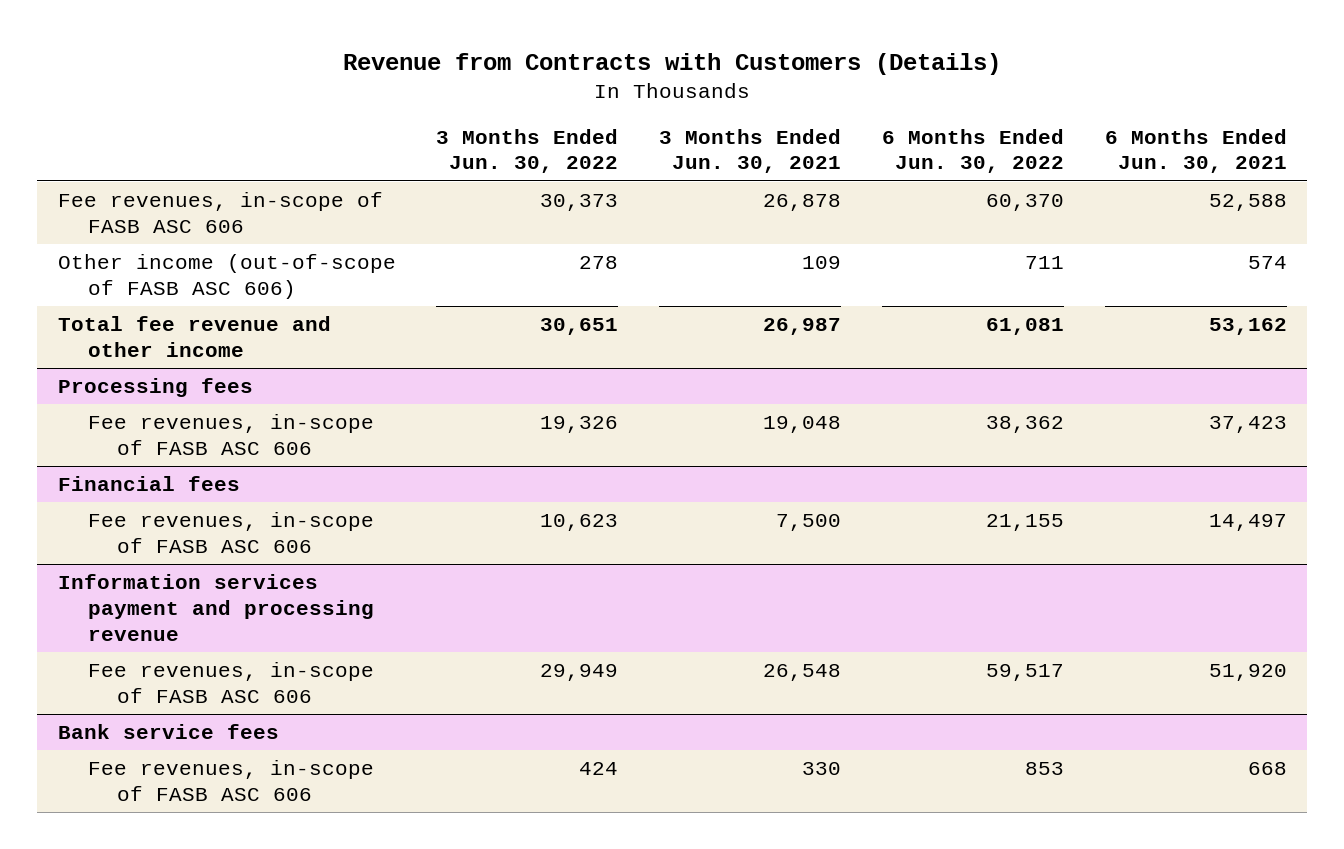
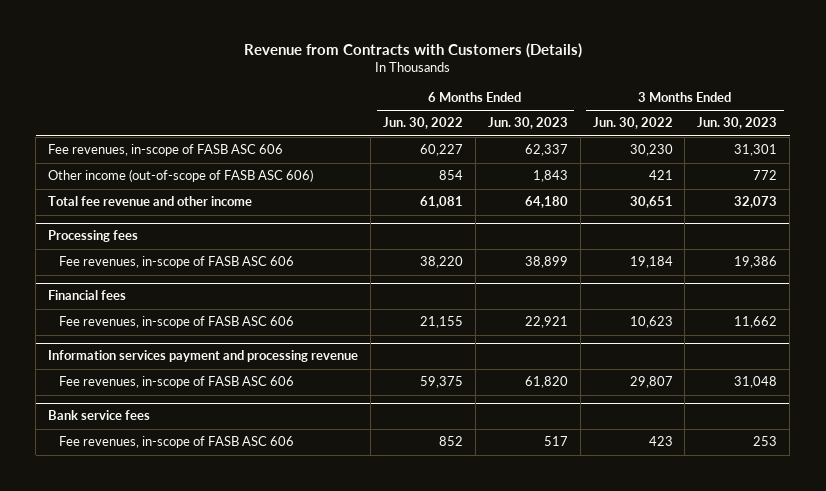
[659,128,842,174] 3 Months Ended Jun. 30, 2021 -> none
[1104,128,1287,174] 6 Months Ended Jun. 30, 2021 -> none
none -> [487,117,568,130] Jun. 30, 2023
none -> [697,117,778,130] Jun. 30, 2023
[540,194,619,212] 30,373 -> [629,144,673,157] 30,230
[985,194,1064,212] 60,370 -> [420,144,464,157] 60,227
[579,256,619,270] 278 -> [648,170,673,181] 421
[1024,256,1064,270] 711 -> [439,170,464,181] 854
[540,416,619,434] 19,326 -> [629,256,673,269] 19,184
[985,416,1064,434] 38,362 -> [420,256,464,269] 38,220
[540,664,619,682] 29,949 -> [629,376,673,389] 29,807
[985,664,1064,682] 59,517 -> [420,376,464,389] 59,375
[579,762,619,776] 424 -> [648,436,673,447] 423
[1024,762,1064,776] 853 -> [439,436,464,447] 852

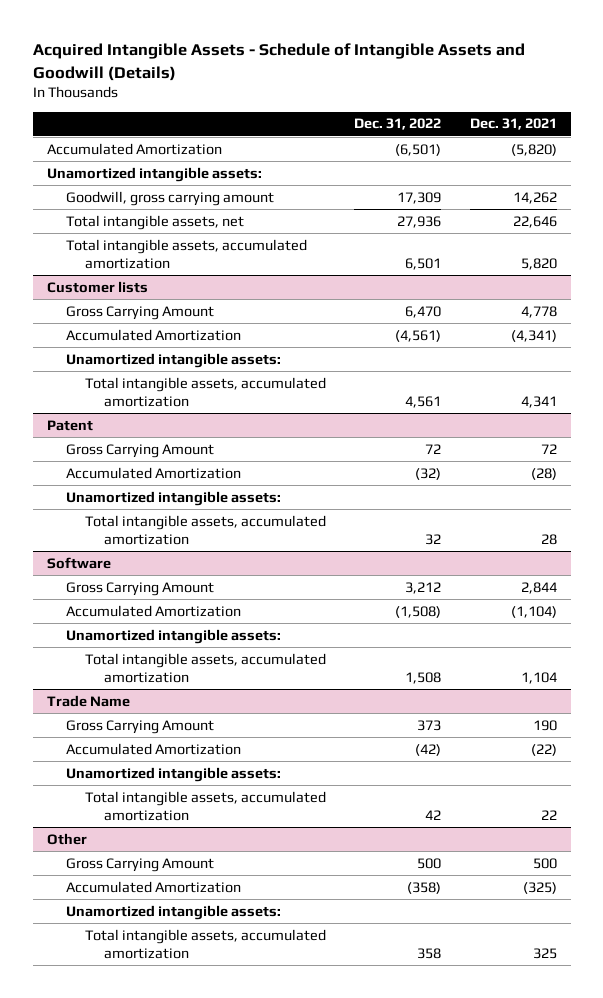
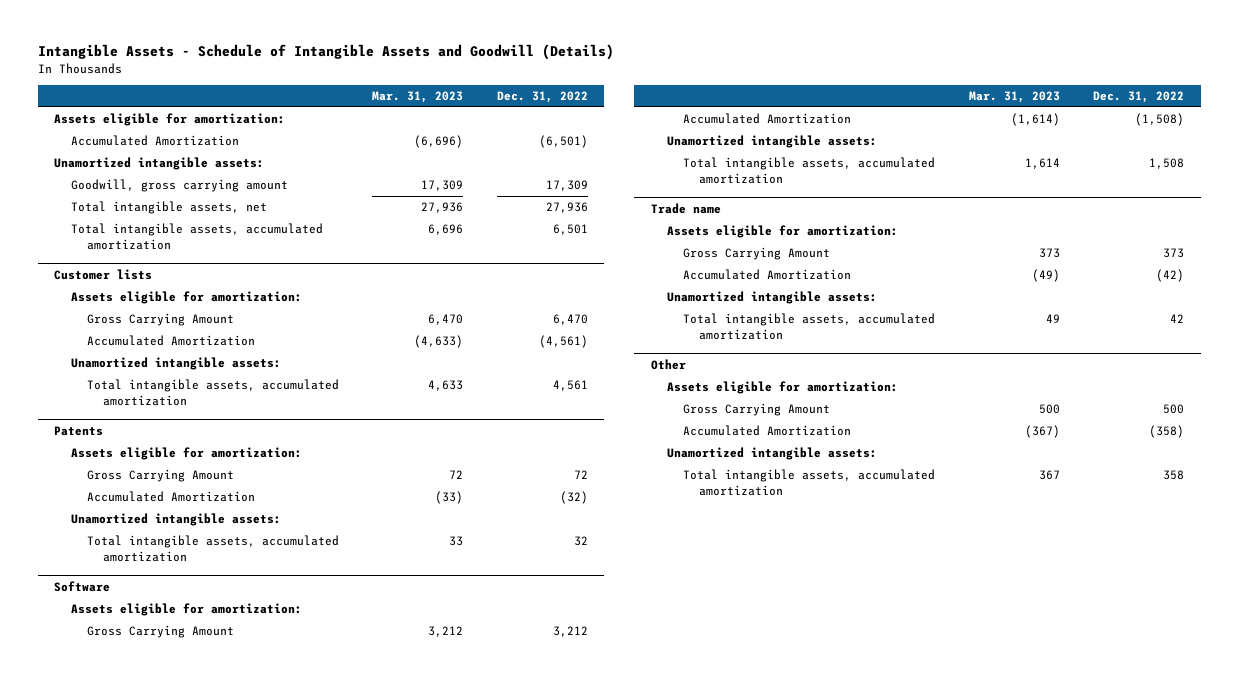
[32,43,525,81] Acquired Intangible Assets - Schedule of Intangible Assets and Goodwill (Details) -> [37,44,614,61] Intangible Assets - Schedule of Intangible Assets and Goodwill (Details)
[469,118,557,131] Dec. 31, 2021 -> none
none -> [372,90,464,103] Mar. 31, 2023
none -> [54,113,286,127] Assets eligible for amortization:
none -> [70,291,302,305] Assets eligible for amortization:
[46,419,93,431] Patent -> [54,425,104,436] Patents
none -> [70,447,302,461] Assets eligible for amortization:
none -> [70,603,302,617] Assets eligible for amortization:
[46,694,130,707] Trade Name -> [651,202,722,214] Trade name
none -> [667,225,899,239] Assets eligible for amortization:
none -> [667,381,899,395] Assets eligible for amortization:

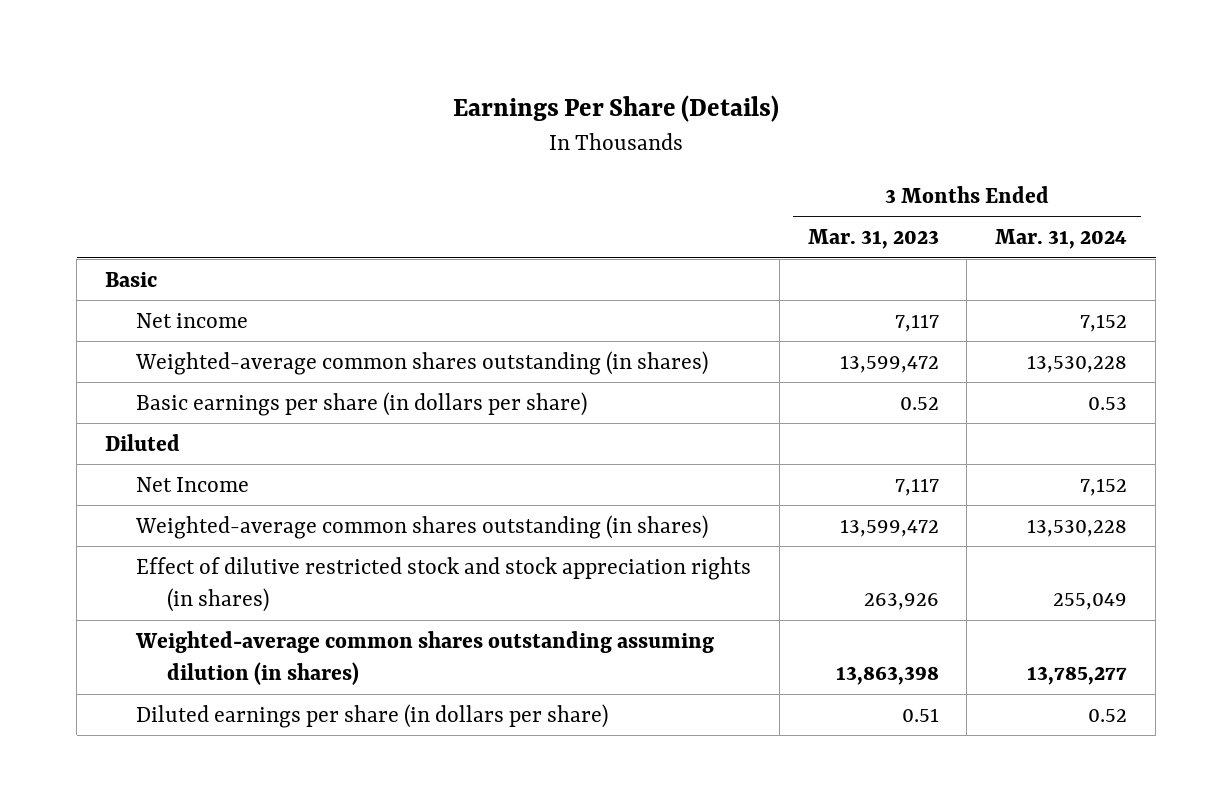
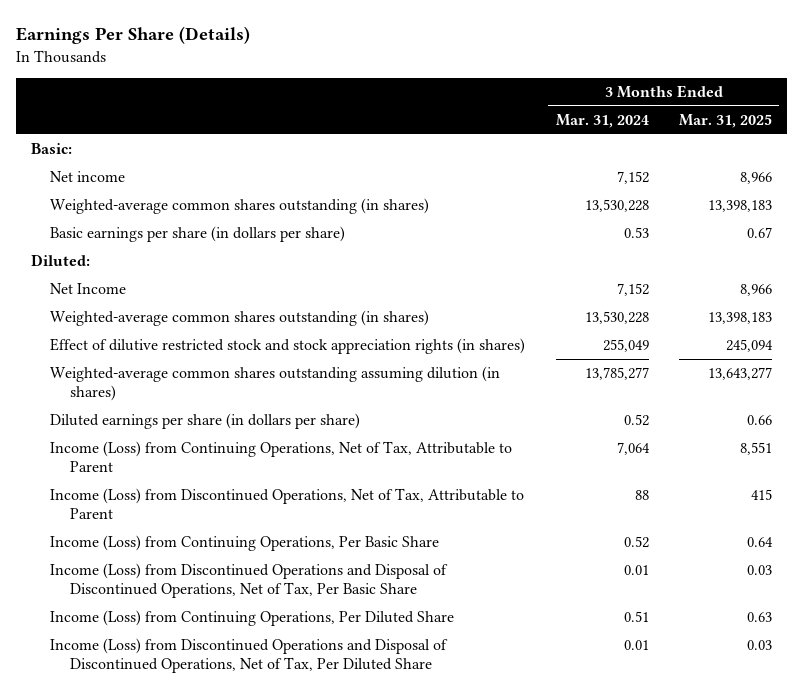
[807,229,939,250] Mar. 31, 2023 -> none
none -> [678,114,772,129] Mar. 31, 2025
[105,271,158,287] Basic -> [30,143,72,155] Basic:
[105,433,181,451] Diluted -> [30,254,90,267] Diluted:
none -> [50,441,513,473] Income (Loss) from Continuing Operations, Net of Tax, Attributable to Parent
none -> [50,488,525,520] Income (Loss) from Discontinued Operations, Net of Tax, Attributable to Parent
none -> [50,535,440,552] Income (Loss) from Continuing Operations, Per Basic Share
none -> [50,563,449,599] Income (Loss) from Discontinued Operations and Disposal of Discontinued Operations, Net of Tax, Per Basic Share
none -> [50,610,455,627] Income (Loss) from Continuing Operations, Per Diluted Share
none -> [50,638,449,674] Income (Loss) from Discontinued Operations and Disposal of Discontinued Operations, Net of Tax, Per Diluted Share

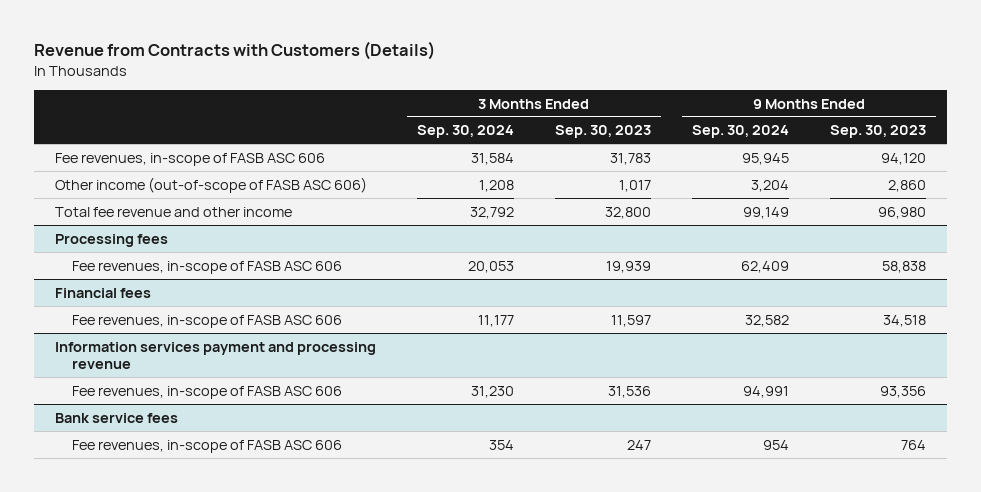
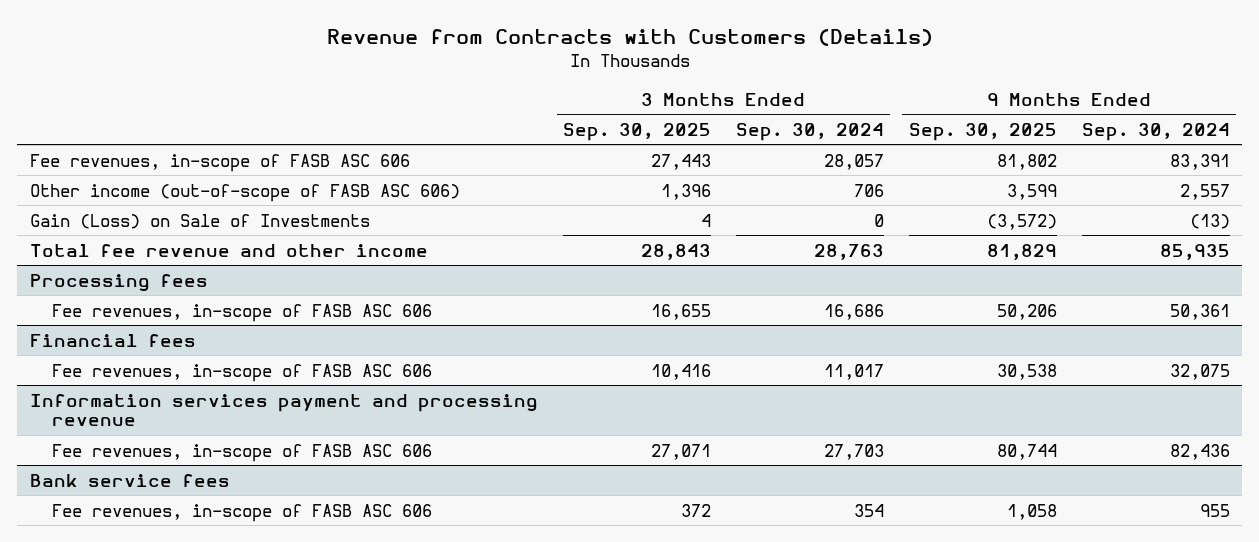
[554,125,651,139] Sep. 30, 2023 -> none
[830,125,927,139] Sep. 30, 2023 -> none
none -> [562,122,711,141] Sep. 30, 2025
none -> [908,122,1057,141] Sep. 30, 2025
[470,152,514,165] 31,584 -> [823,153,884,170] 28,057
[741,152,789,165] 95,945 -> [1169,153,1230,170] 83,391
[478,179,514,192] 1,208 -> [853,183,884,197] 706
[750,179,789,192] 3,204 -> [1179,183,1230,200] 2,557
none -> [29,213,370,229] Gain (Loss) on Sale of Investments
[469,206,514,219] 32,792 -> [813,243,884,260] 28,763
[742,206,789,219] 99,149 -> [1159,243,1230,260] 85,935
[467,260,514,273] 20,053 -> [823,303,884,320] 16,686
[740,260,789,273] 62,409 -> [1169,303,1230,320] 50,361
[477,314,514,327] 11,177 -> [823,363,884,380] 11,017
[744,314,789,327] 32,582 -> [1169,363,1230,380] 32,075
[470,385,514,398] 31,230 -> [823,443,884,460] 27,703
[742,385,789,398] 94,991 -> [1169,443,1230,460] 82,436
[762,439,789,450] 954 -> [1199,503,1230,517] 955

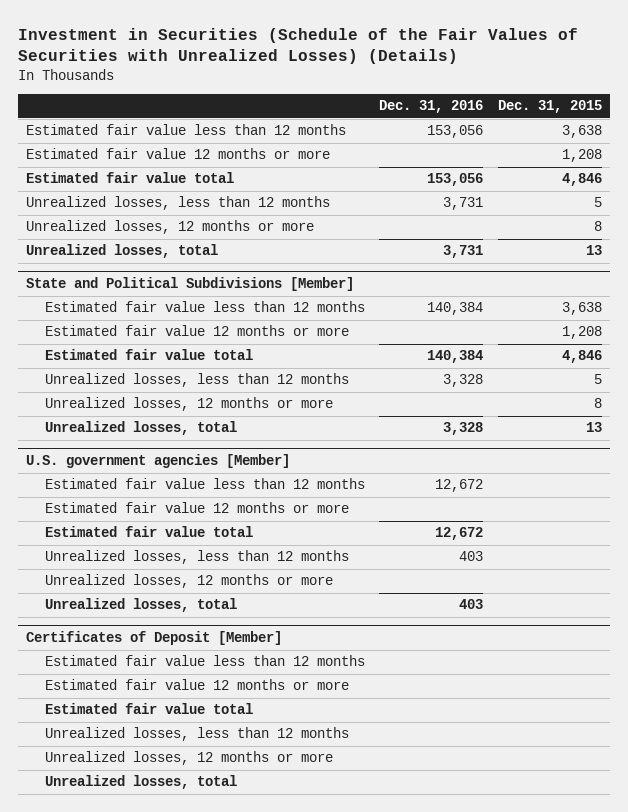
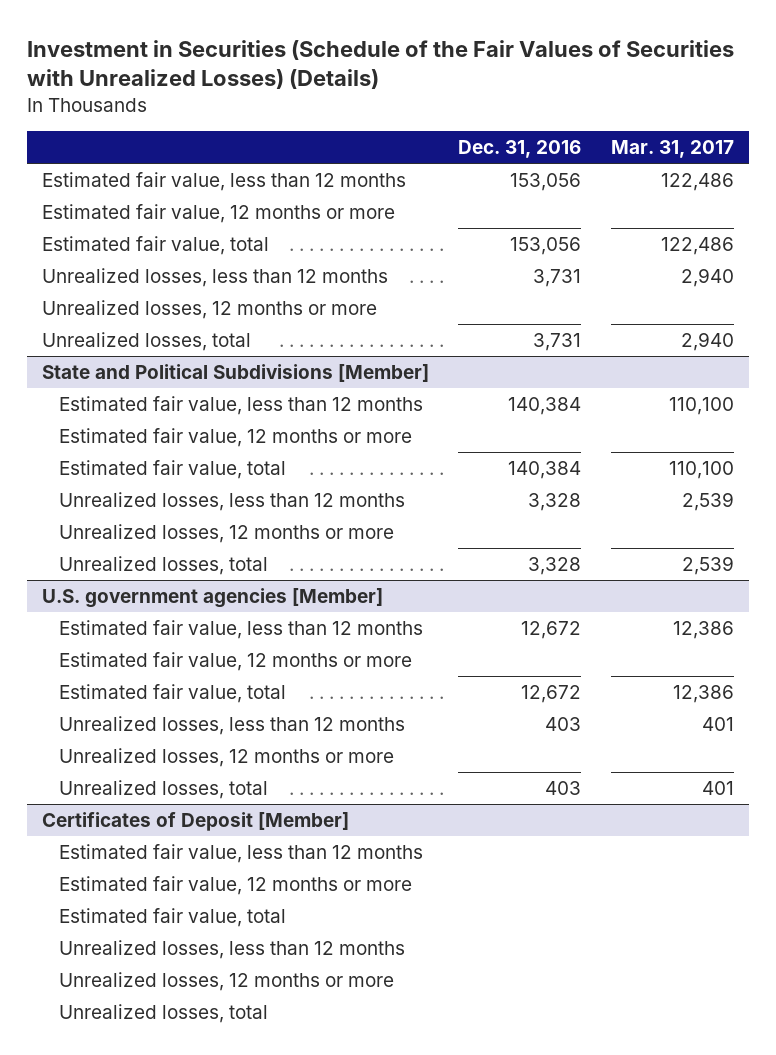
[498,100,603,114] Dec. 31, 2015 -> none
none -> [611,140,735,159] Mar. 31, 2017
[25,124,346,136] Estimated fair value less than 12 months -> [41,172,406,192] Estimated fair value, less than 12 months
[25,148,330,160] Estimated fair value 12 months or more -> [41,204,395,224] Estimated fair value, 12 months or more
[25,172,234,184] Estimated fair value total -> [41,236,269,256] Estimated fair value, total
[44,301,365,313] Estimated fair value less than 12 months -> [58,396,423,416] Estimated fair value, less than 12 months
[44,325,349,337] Estimated fair value 12 months or more -> [58,428,412,448] Estimated fair value, 12 months or more
[44,349,253,361] Estimated fair value total -> [58,460,286,480] Estimated fair value, total
[44,478,365,490] Estimated fair value less than 12 months -> [58,620,423,640] Estimated fair value, less than 12 months
[44,502,349,514] Estimated fair value 12 months or more -> [58,652,412,672] Estimated fair value, 12 months or more
[44,526,253,538] Estimated fair value total -> [58,684,286,704] Estimated fair value, total
[44,655,365,667] Estimated fair value less than 12 months -> [58,844,423,864] Estimated fair value, less than 12 months
[44,679,349,691] Estimated fair value 12 months or more -> [58,876,412,896] Estimated fair value, 12 months or more
[44,703,253,715] Estimated fair value total -> [58,908,286,928] Estimated fair value, total

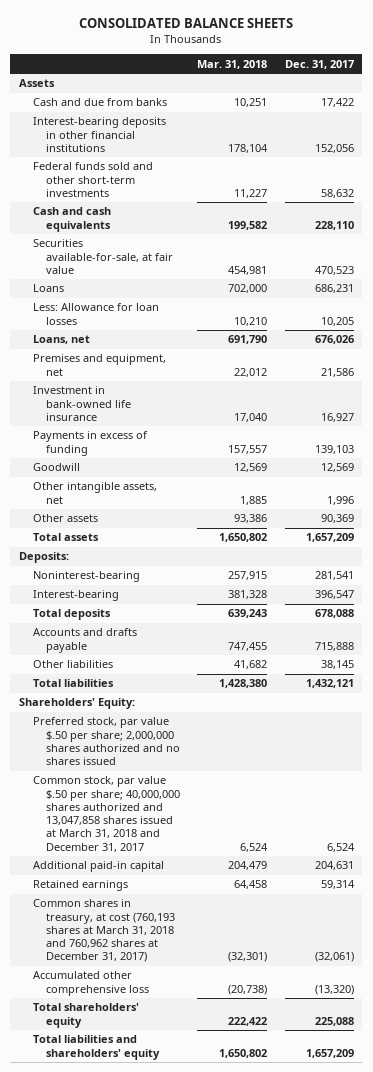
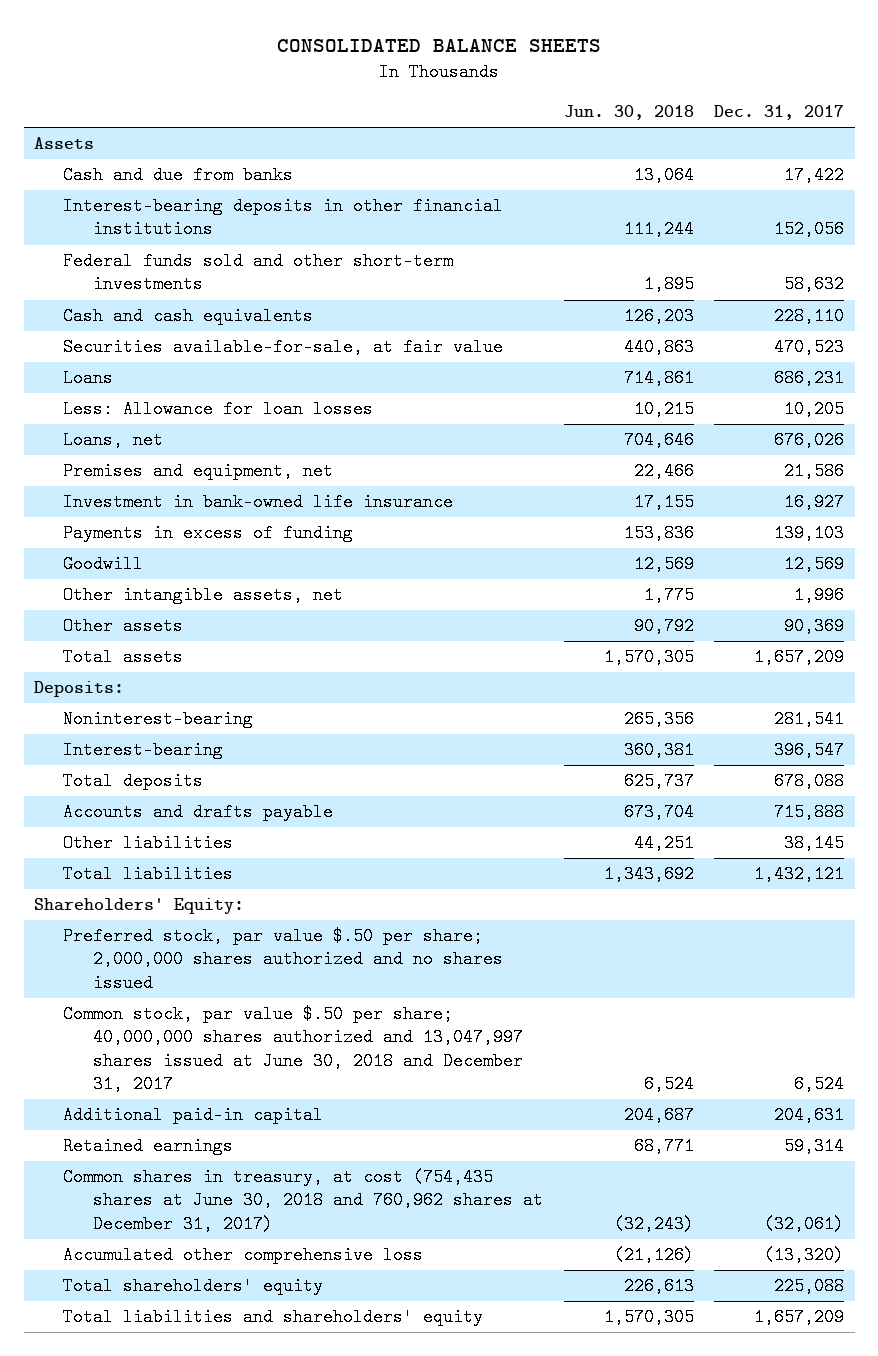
[197,59,268,69] Mar. 31, 2018 -> none
none -> [563,105,694,121] Jun. 30, 2018
[32,776,181,852] Common stock, par value $.50 per share; 40,000,000 shares authorized and 13,047,858 shares issued at March 31, 2018 and December 31, 2017 -> [63,1005,523,1093] Common stock, par value $.50 per share; 40,000,000 shares authorized and 13,047,997 shares issued at June 30, 2018 and December 31, 2017
[32,899,176,963] Common shares in treasury, at cost (760,193 shares at March 31, 2018 and 760,962 shares at December 31, 2017) -> [63,1168,543,1233] Common shares in treasury, at cost (754,435 shares at June 30, 2018 and 760,962 shares at December 31, 2017)

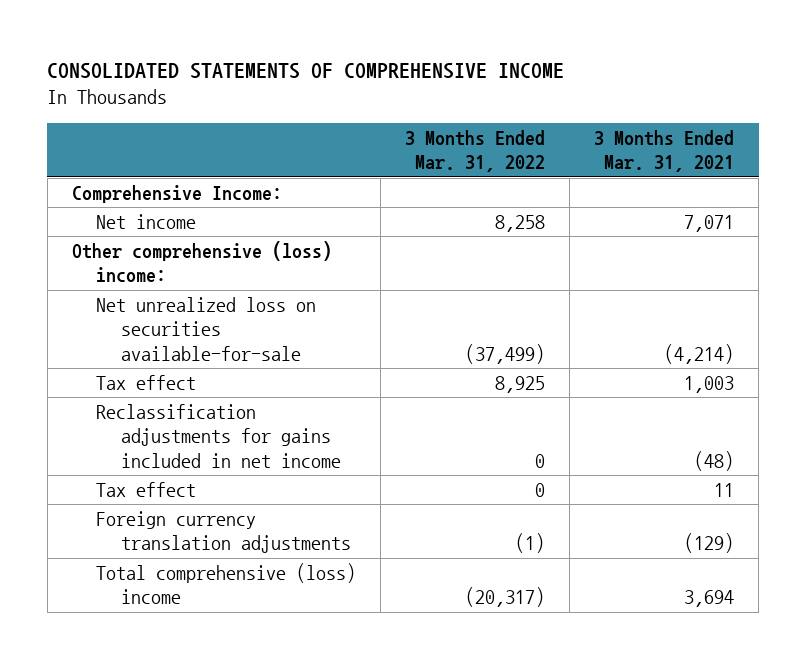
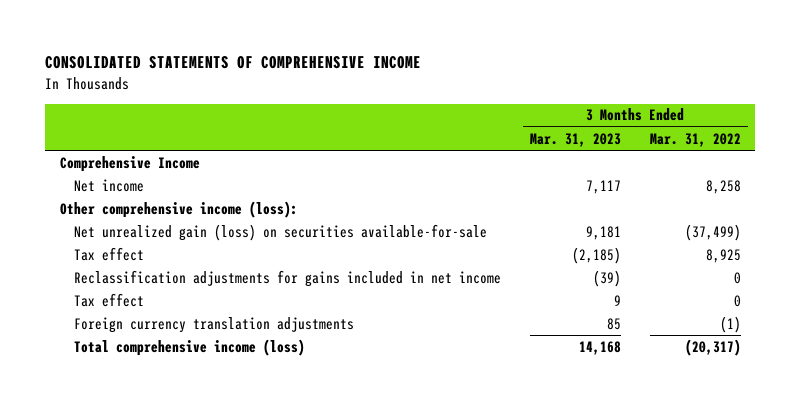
[594,129,735,173] 3 Months Ended Mar. 31, 2021 -> none
none -> [529,132,621,147] Mar. 31, 2023
[71,184,282,203] Comprehensive Income: -> [59,155,200,172] Comprehensive Income
[71,240,332,284] Other comprehensive (loss) income: -> [59,200,298,218] Other comprehensive income (loss):
[96,296,317,361] Net unrealized loss on securities available-for-sale -> [74,223,488,241] Net unrealized gain (loss) on securities available-for-sale
[96,562,357,605] Total comprehensive (loss) income -> [74,338,306,356] Total comprehensive income (loss)

